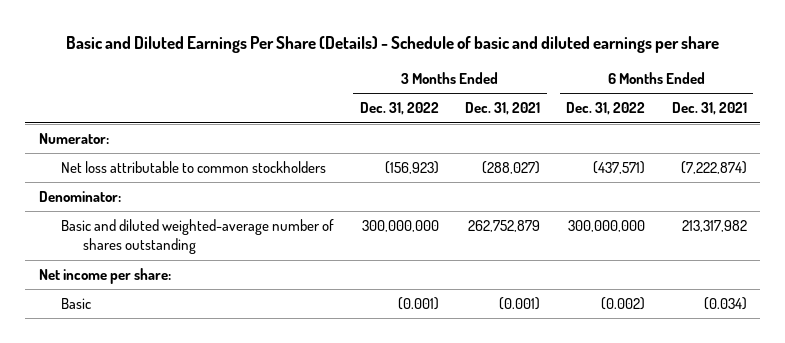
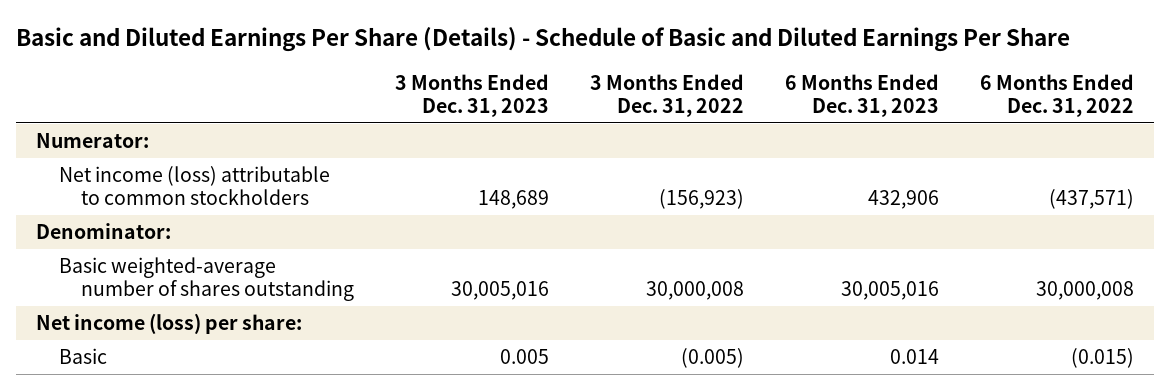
[65,35,719,53] Basic and Diluted Earnings Per Share (Details) - Schedule of basic and diluted earnings per share -> [16,27,1071,53] Basic and Diluted Earnings Per Share (Details) - Schedule of Basic and Diluted Earnings Per Share
[465,102,541,116] Dec. 31, 2021 -> none
[671,102,747,116] Dec. 31, 2021 -> none
none -> [395,73,550,117] 3 Months Ended Dec. 31, 2023
none -> [784,73,939,117] 6 Months Ended Dec. 31, 2023
[60,161,326,174] Net loss attributable to common stockholders -> [58,166,330,206] Net income (loss) attributable to common stockholders
[60,219,334,255] Basic and diluted weighted-average number of shares outstanding -> [58,257,355,302] Basic weighted-average number of shares outstanding
[361,220,439,233] 300,000,000 -> [646,281,745,301] 30,000,008
[568,220,646,233] 300,000,000 -> [1035,281,1134,301] 30,000,008
[38,268,171,285] Net income per share: -> [36,313,303,335] Net income (loss) per share:
[397,297,439,311] (0.001) -> [681,348,745,369] (0.005)
[601,297,646,311] (0.002) -> [1070,348,1134,369] (0.015)

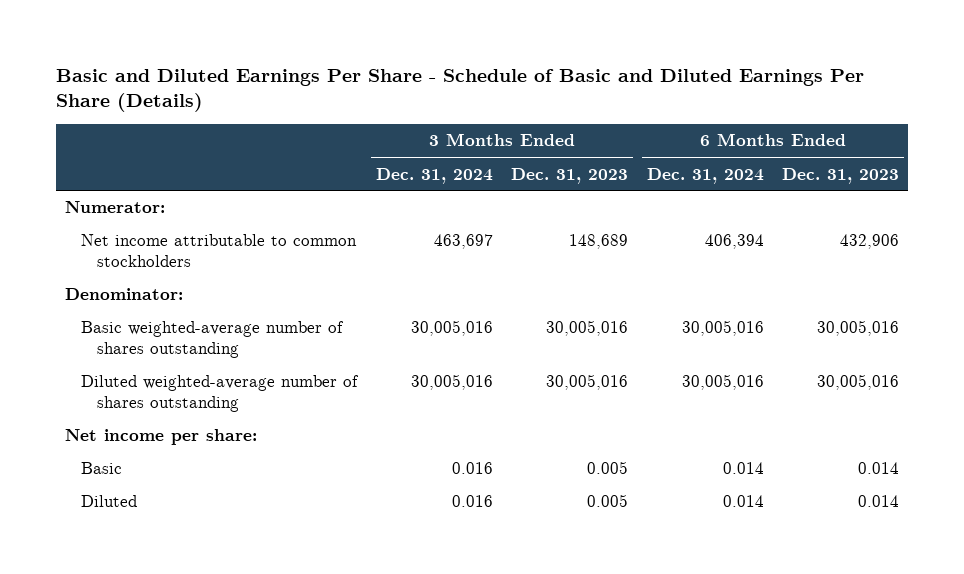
[16,27,1071,53] Basic and Diluted Earnings Per Share (Details) - Schedule of Basic and Diluted Earnings Per Share -> [55,68,864,113] Basic and Diluted Earnings Per Share - Schedule of Basic and Diluted Earnings Per Share (Details)
[590,73,745,117] 3 Months Ended Dec. 31, 2022 -> none
[979,73,1134,117] 6 Months Ended Dec. 31, 2022 -> none
none -> [375,167,493,184] Dec. 31, 2024
none -> [646,167,764,184] Dec. 31, 2024
[58,166,330,206] Net income (loss) attributable to common stockholders -> [81,234,358,267] Net income attributable to common stockholders
none -> [81,375,360,412] Diluted weighted-average number of shares outstanding
[36,313,303,335] Net income (loss) per share: -> [65,429,258,446] Net income per share:
none -> [81,495,138,508] Diluted

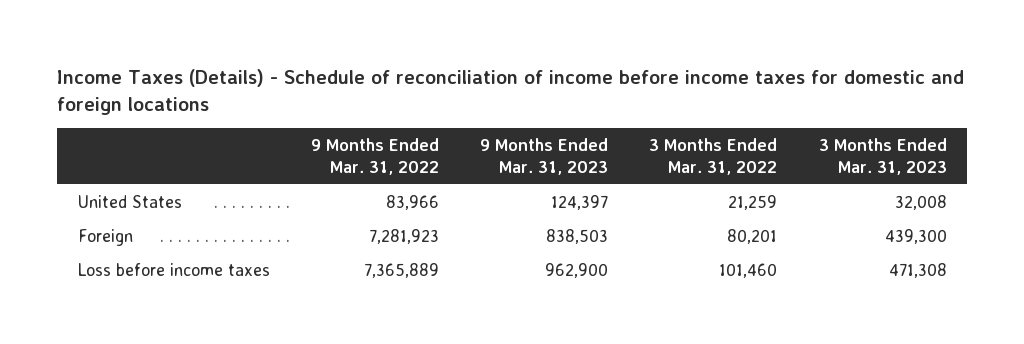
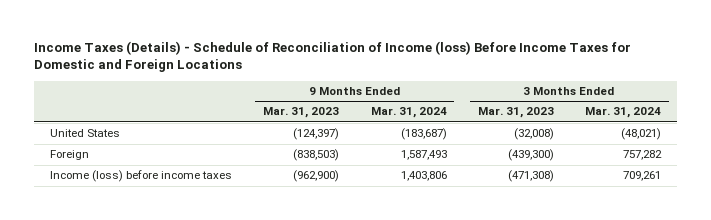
[57,69,965,116] Income Taxes (Details) - Schedule of reconciliation of income before income taxes for domestic and foreign locations -> [34,40,632,73] Income Taxes (Details) - Schedule of Reconciliation of Income (loss) Before Income Taxes for Domestic and Foreign Locations
[310,138,439,175] 9 Months Ended Mar. 31, 2022 -> none
[649,138,778,175] 3 Months Ended Mar. 31, 2022 -> none
none -> [370,107,447,119] Mar. 31, 2024
none -> [585,107,662,119] Mar. 31, 2024
[551,194,609,210] 124,397 -> [293,128,340,141] (124,397)
[894,194,947,210] 32,008 -> [513,128,554,141] (32,008)
[546,228,609,244] 838,503 -> [293,149,340,162] (838,503)
[884,228,947,244] 439,300 -> [507,149,554,162] (439,300)
[77,262,270,276] Loss before income taxes -> [49,170,232,183] Income (loss) before income taxes
[545,262,609,278] 962,900 -> [293,170,340,183] (962,900)
[888,262,947,278] 471,308 -> [507,170,554,183] (471,308)

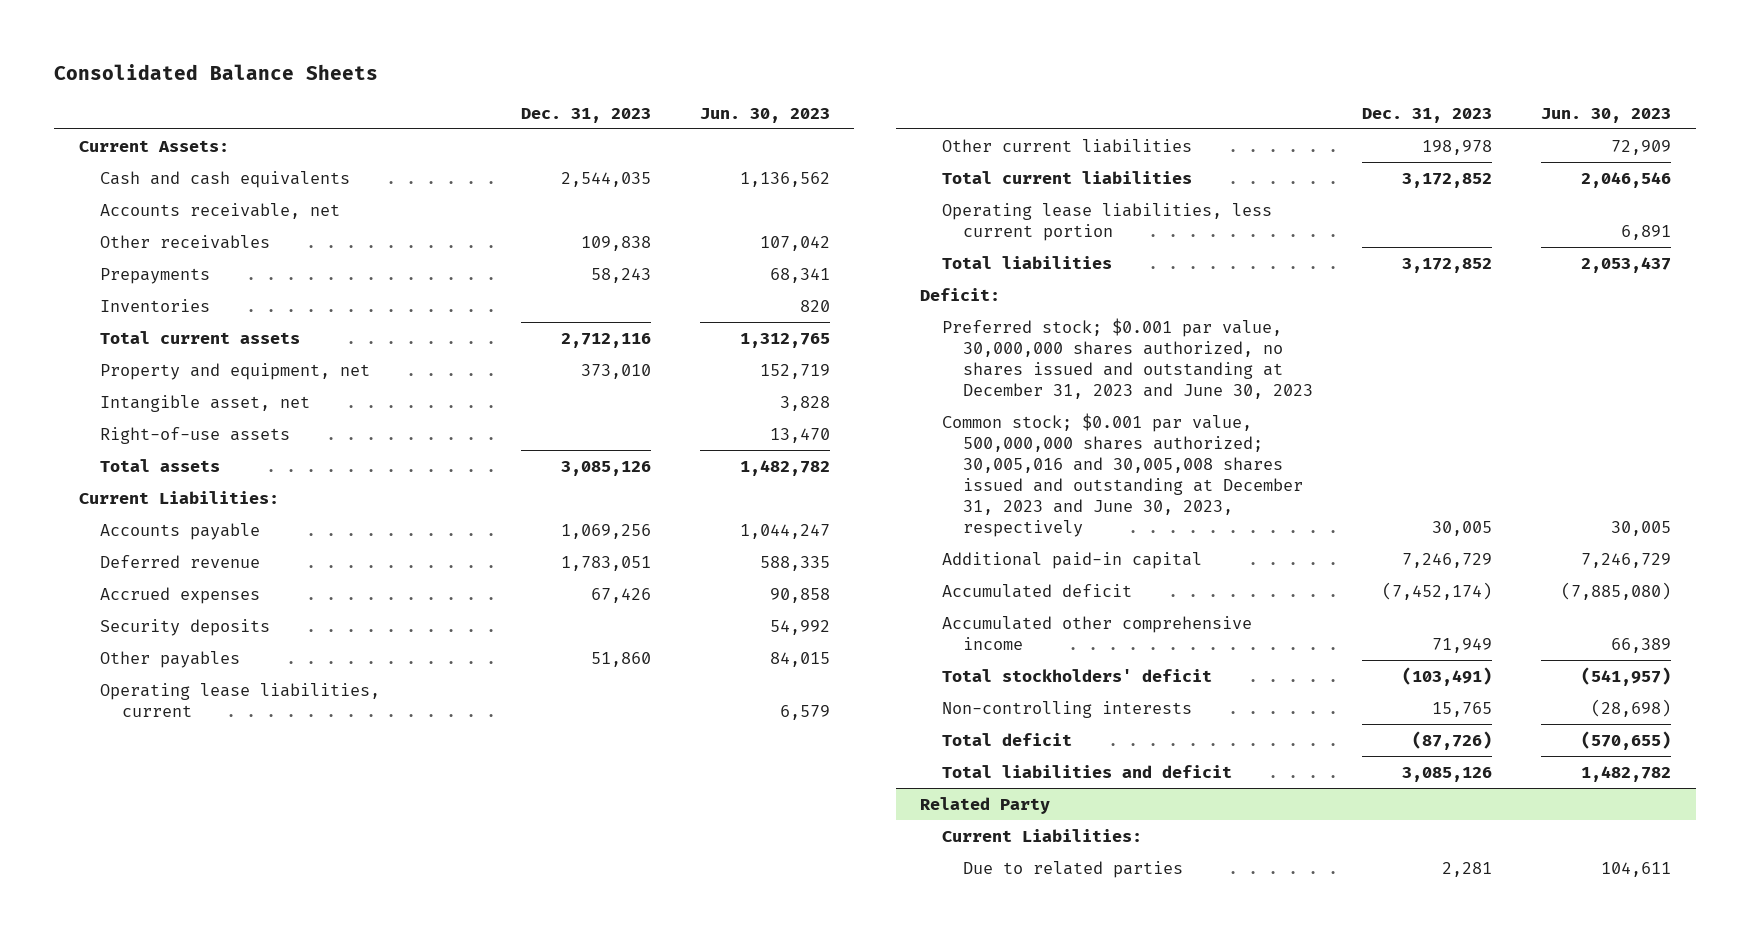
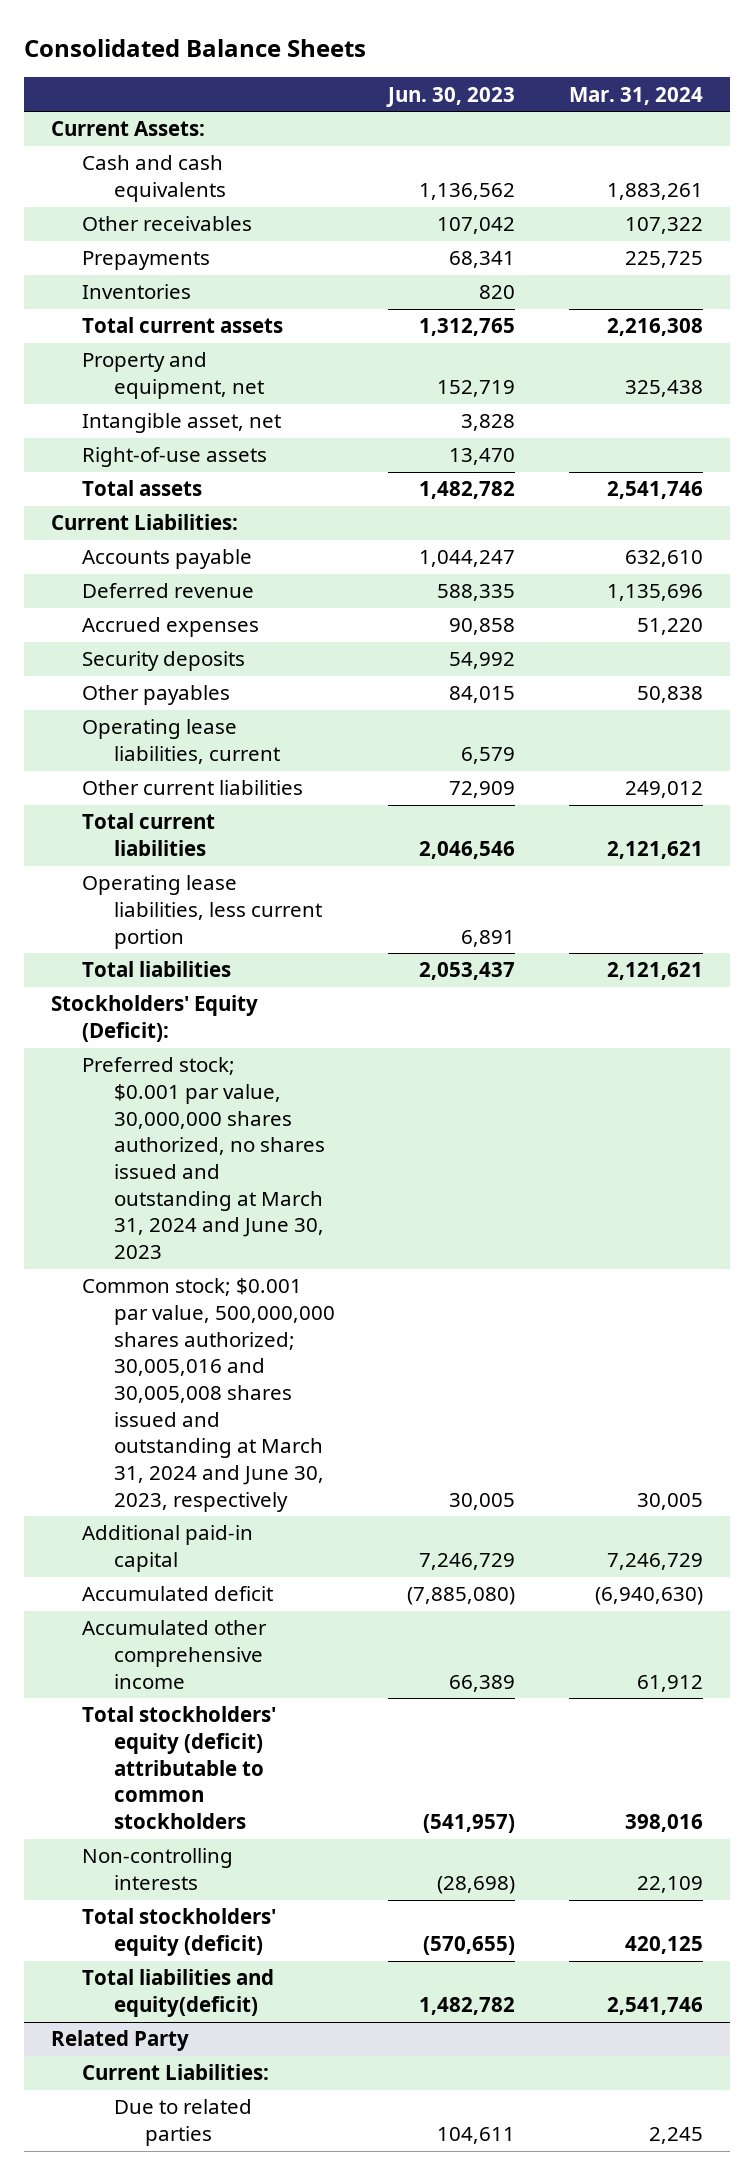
[520,107,651,123] Dec. 31, 2023 -> none
none -> [569,86,704,105] Mar. 31, 2024
[100,202,341,219] Accounts receivable, net -> none
[920,287,1001,301] Deficit: -> [51,995,259,1043] Stockholders' Equity (Deficit):
[941,317,1314,400] Preferred stock; $0.001 par value, 30,000,000 shares authorized, no shares issued and outstanding at December 31, 2023 and June 30, 2023 -> [82,1057,325,1260] Preferred stock; $0.001 par value, 30,000,000 shares authorized, no shares issued and outstanding at March 31, 2024 and June 30, 2023
[941,412,1304,538] Common stock; $0.001 par value, 500,000,000 shares authorized; 30,005,016 and 30,005,008 shares issued and outstanding at December 31, 2023 and June 30, 2023, respectively -> [82,1278,335,1512] Common stock; $0.001 par value, 500,000,000 shares authorized; 30,005,016 and 30,005,008 shares issued and outstanding at March 31, 2024 and June 30, 2023, respectively
[941,668,1212,682] Total stockholders' deficit -> [82,1706,277,1830] Total stockholders' equity (deficit) attributable to common stockholders
[941,732,1072,746] Total deficit -> [82,1908,277,1957] Total stockholders' equity (deficit)
[941,764,1232,778] Total liabilities and deficit -> [82,1969,275,2018] Total liabilities and equity(deficit)

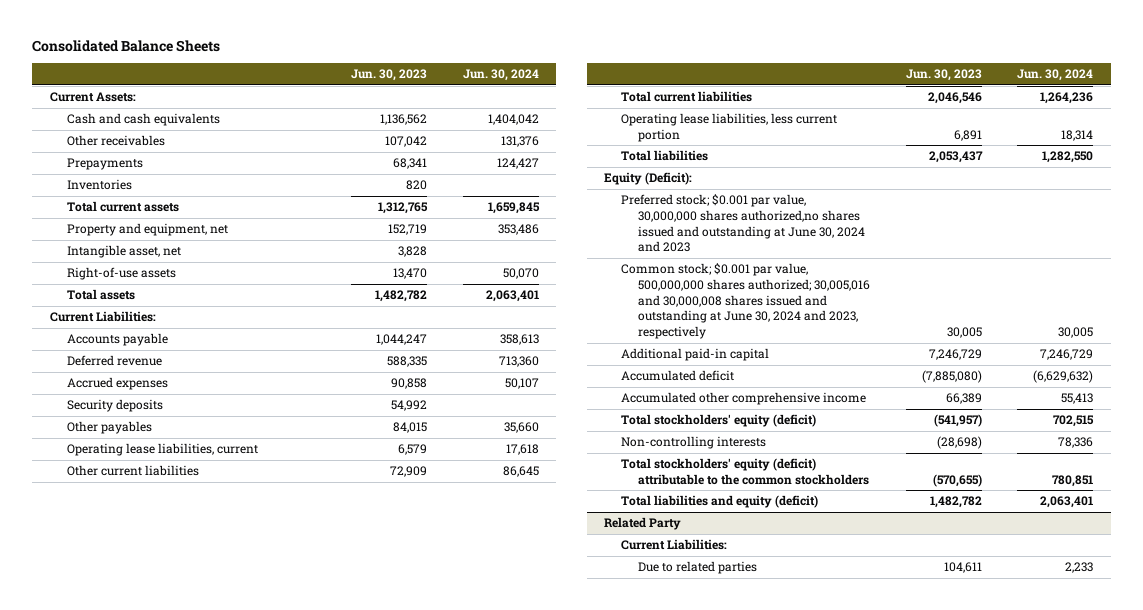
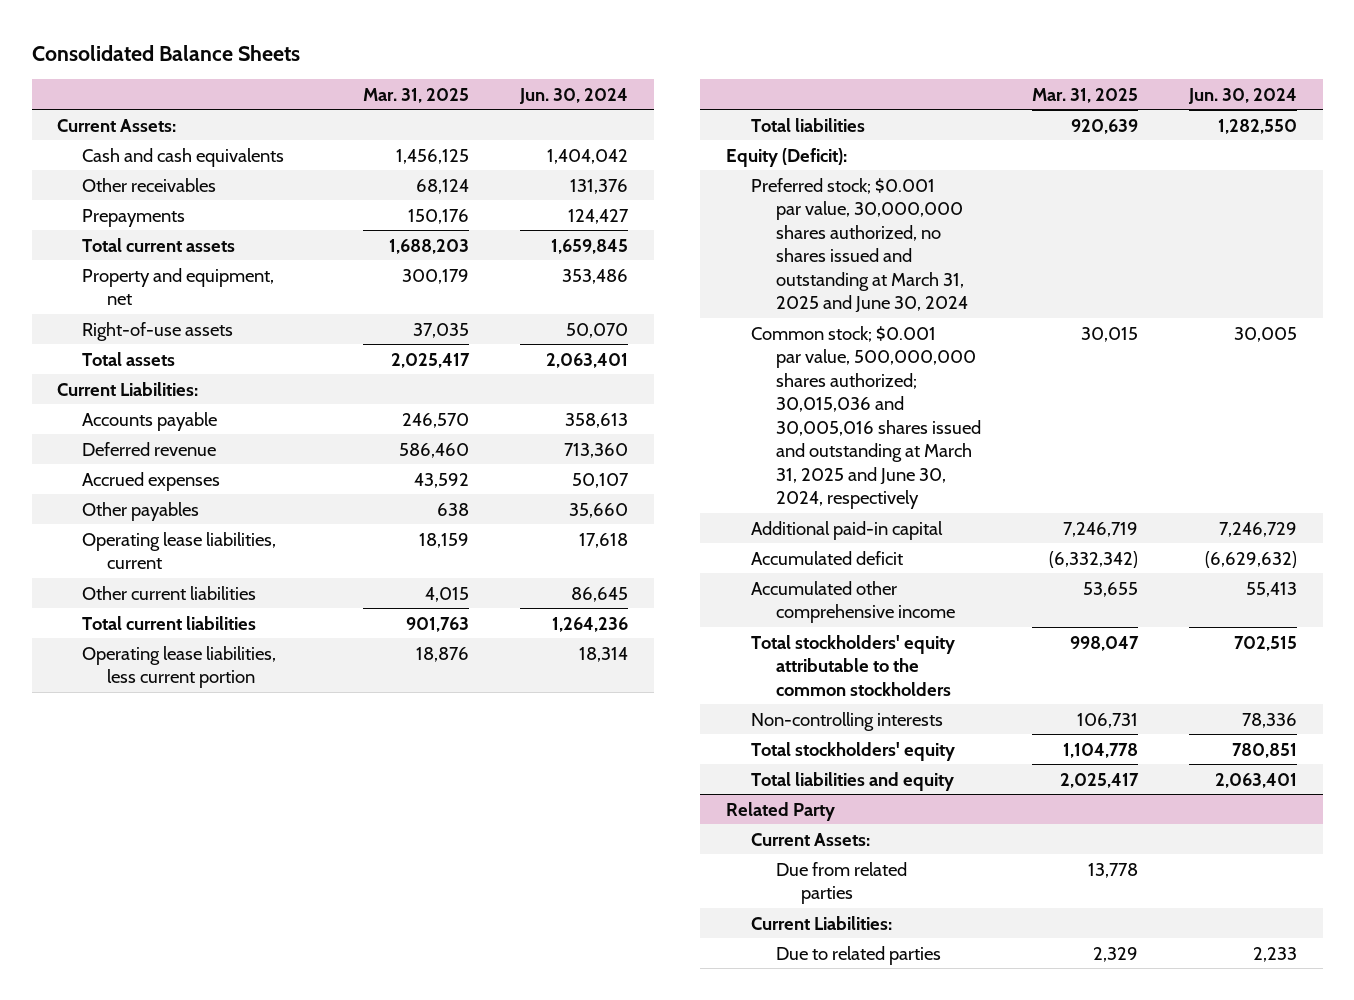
[351,69,428,82] Jun. 30, 2023 -> none
none -> [363,87,470,103] Mar. 31, 2025
[66,179,132,191] Inventories -> none
[66,245,181,259] Intangible asset, net -> none
[66,399,163,413] Security deposits -> none
[621,194,866,253] Preferred stock; $0.001 par value, 30,000,000 shares authorized,no shares issued and outstanding at June 30, 2024 and 2023 -> [750,177,968,314] Preferred stock; $0.001 par value, 30,000,000 shares authorized, no shares issued and outstanding at March 31, 2025 and June 30, 2024
[621,263,871,340] Common stock; $0.001 par value, 500,000,000 shares authorized; 30,005,016 and 30,000,008 shares issued and outstanding at June 30, 2024 and 2023, respectively -> [750,325,981,510] Common stock; $0.001 par value, 500,000,000 shares authorized; 30,015,036 and 30,005,016 shares issued and outstanding at March 31, 2025 and June 30, 2024, respectively
[621,414,817,428] Total stockholders' equity (deficit) -> [750,634,955,696] Total stockholders' equity attributable to the common stockholders
[621,458,870,485] Total stockholders' equity (deficit) attributable to the common stockholders -> [750,741,955,761] Total stockholders' equity
[621,495,819,509] Total liabilities and equity (deficit) -> [750,771,954,791] Total liabilities and equity
none -> [750,832,870,846] Current Assets:
none -> [775,861,907,905] Due from related parties

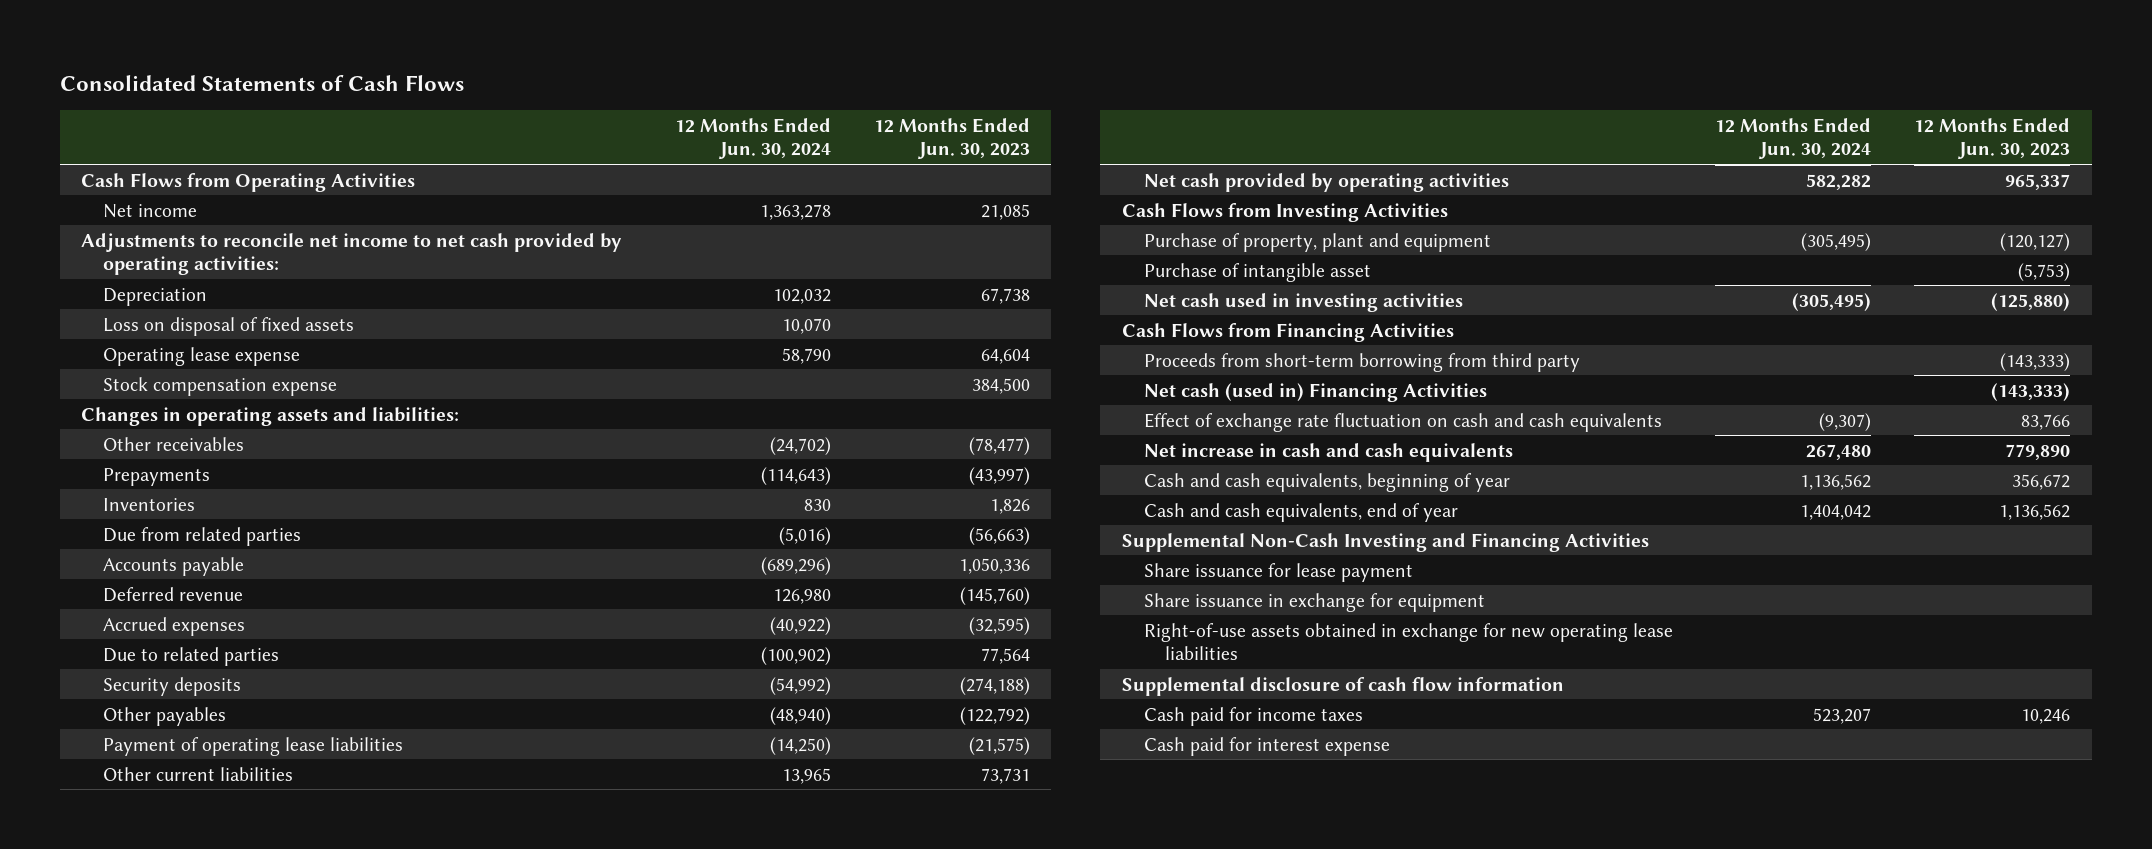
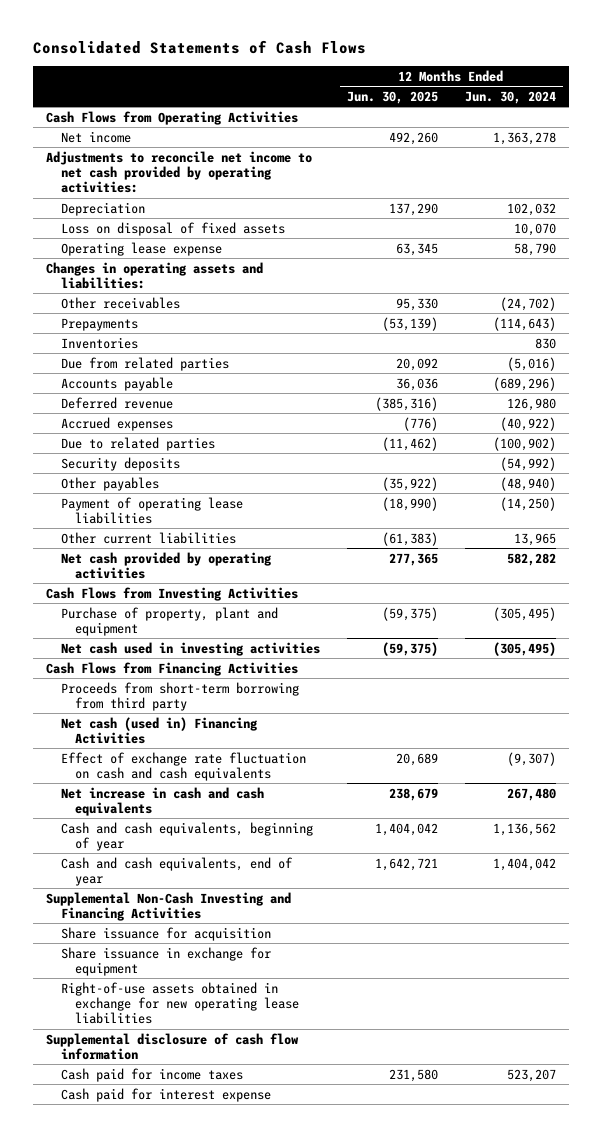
[873,117,1030,160] 12 Months Ended Jun. 30, 2023 -> none
none -> [346,90,438,104] Jun. 30, 2025
[103,376,338,396] Stock compensation expense -> none
[1143,262,1371,282] Purchase of intangible asset -> none
[1143,562,1413,582] Share issuance for lease payment -> [60,926,271,941] Share issuance for acquisition

